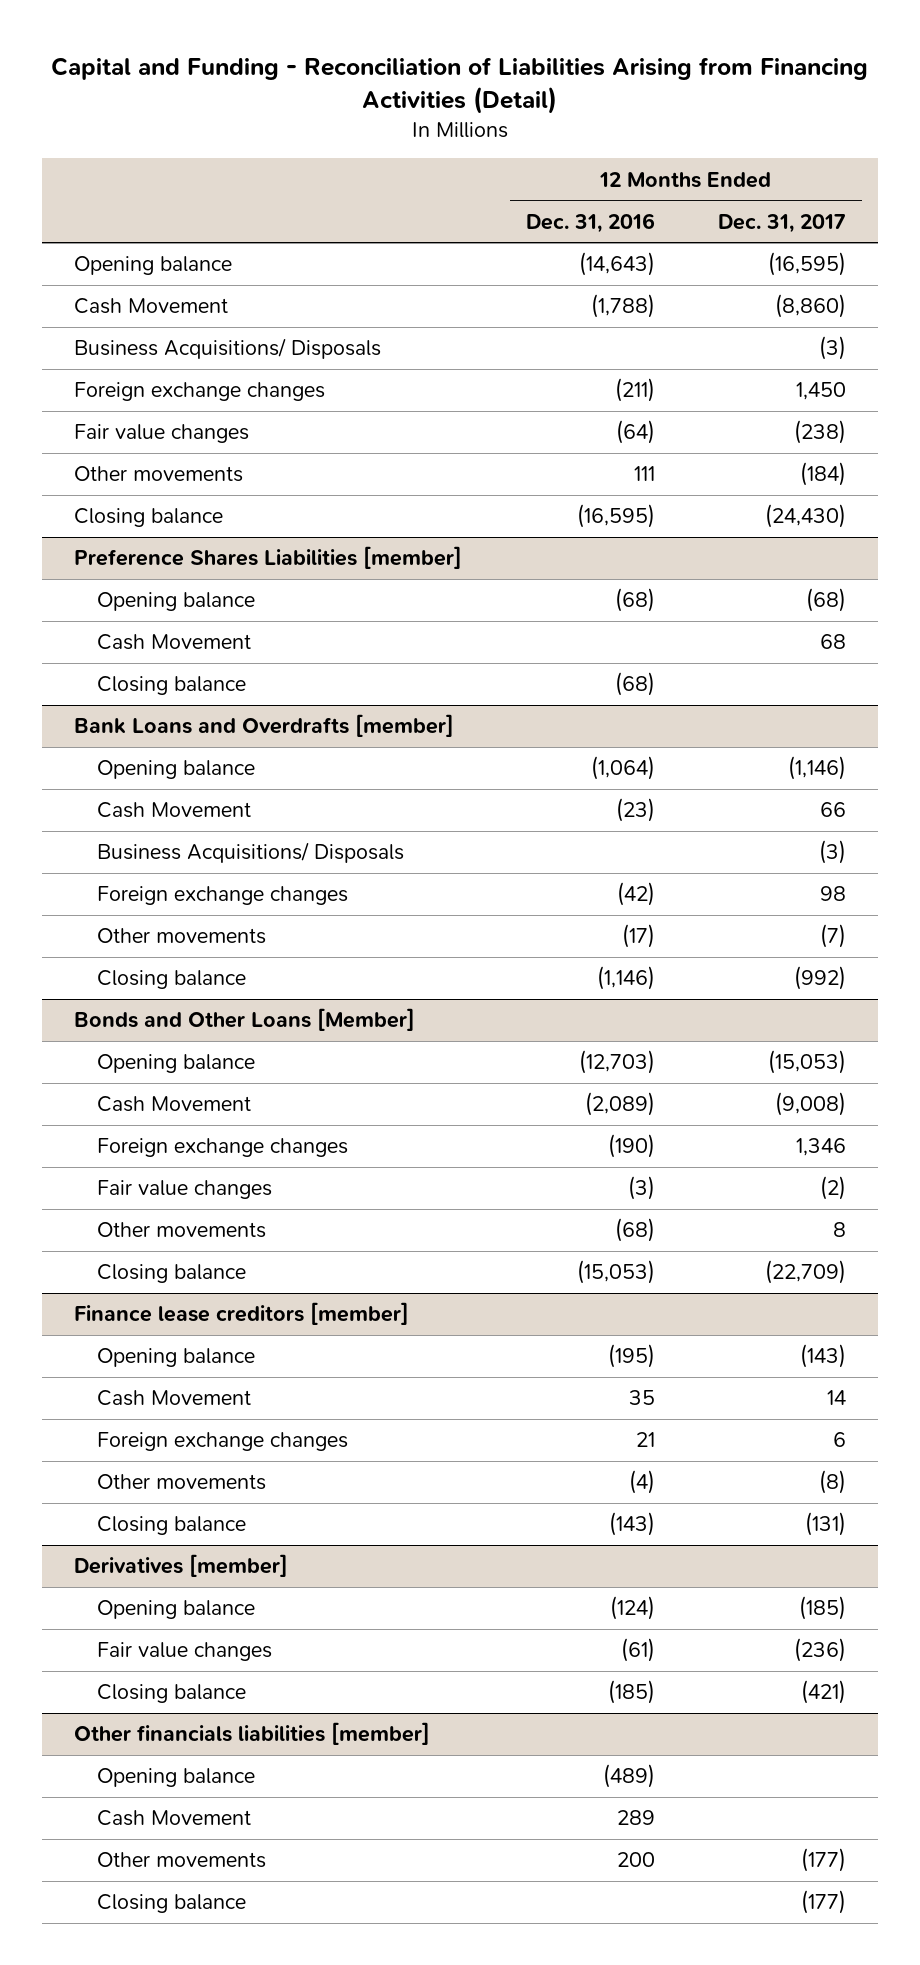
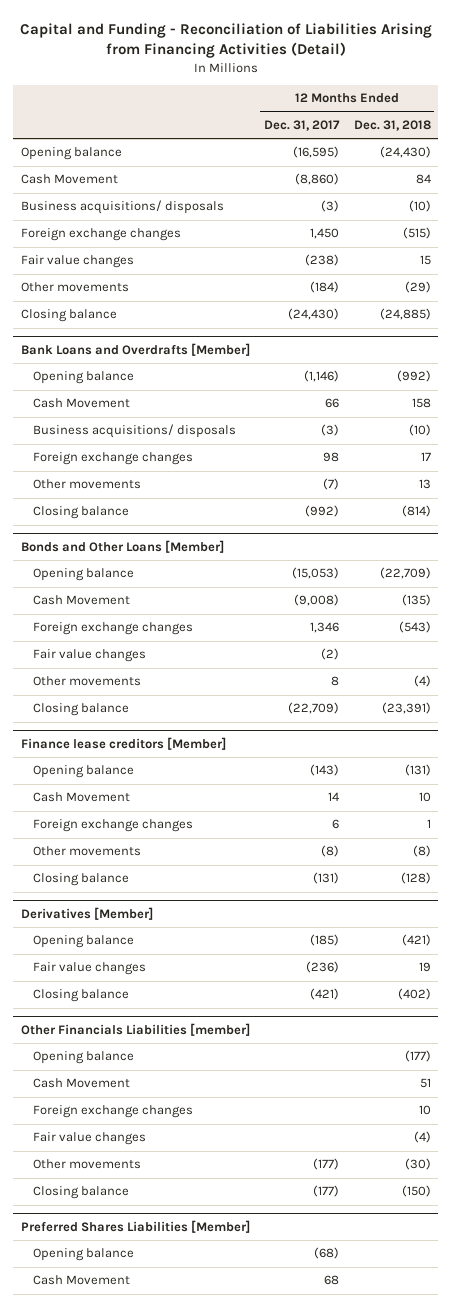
[525,212,655,233] Dec. 31, 2016 -> none
none -> [353,120,431,132] Dec. 31, 2018
[73,338,381,360] Business Acquisitions/ Disposals -> [20,200,224,215] Business acquisitions/ disposals
[73,546,462,570] Preference Shares Liabilities [member] -> none
[96,592,255,612] Opening balance -> none
[96,634,251,651] Cash Movement -> none
[96,676,246,696] Closing balance -> none
[73,714,454,738] Bank Loans and Overdrafts [member] -> [20,342,250,356] Bank Loans and Overdrafts [Member]
[96,842,404,864] Business Acquisitions/ Disposals -> [32,424,236,439] Business acquisitions/ disposals
[73,1302,409,1326] Finance lease creditors [member] -> [20,736,226,750] Finance lease creditors [Member]
[73,1554,288,1578] Derivatives [member] -> [20,906,153,920] Derivatives [Member]
[73,1722,430,1746] Other financials liabilities [member] -> [20,1022,250,1036] Other Financials Liabilities [member]
none -> [32,1105,193,1119] Foreign exchange changes
none -> [32,1132,146,1146] Fair value changes
none -> [20,1219,250,1233] Preferred Shares Liabilities [Member]
none -> [32,1248,134,1262] Opening balance
none -> [32,1275,130,1286] Cash Movement

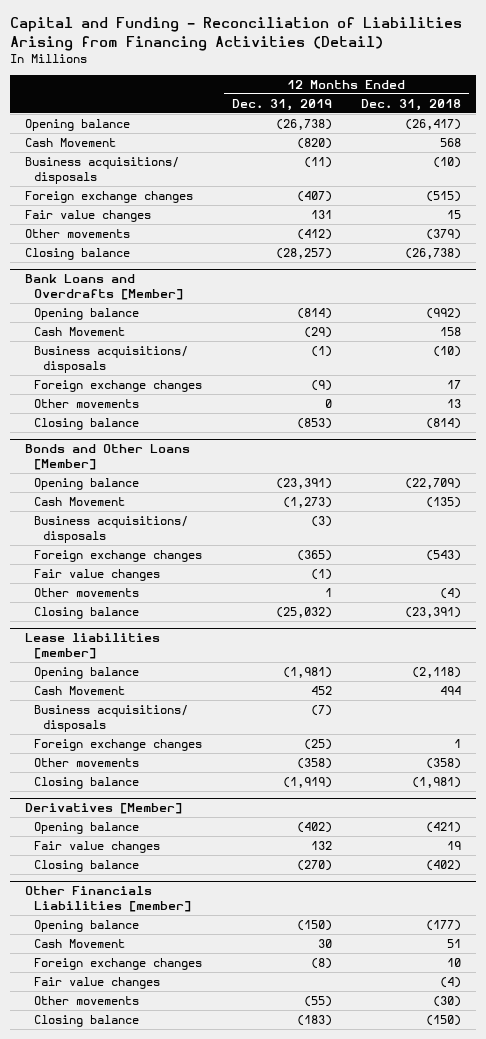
[264,120,341,132] Dec. 31, 2017 -> none
none -> [231,98,332,111] Dec. 31, 2019
[379,146,431,159] (24,430) -> [405,118,462,130] (26,417)
[415,174,431,185] 84 -> [440,137,462,147] 568
[404,281,431,294] (29) -> [426,228,462,240] (379)
[379,308,431,321] (24,885) -> [405,247,462,259] (26,738)
none -> [33,515,188,543] Business acquisitions/ disposals
[20,736,226,750] Finance lease creditors [Member] -> none
none -> [24,633,160,660] Lease liabilities [member]
[404,764,431,777] (131) -> [412,666,462,678] (2,118)
[418,792,431,803] 10 -> [440,685,462,695] 494
none -> [33,704,188,732] Business acquisitions/ disposals
[412,845,431,858] (8) -> [426,757,462,769] (358)
[400,872,431,885] (128) -> [412,776,462,788] (1,981)
[20,1219,250,1233] Preferred Shares Liabilities [Member] -> none
[32,1248,134,1262] Opening balance -> none
[32,1275,130,1286] Cash Movement -> none

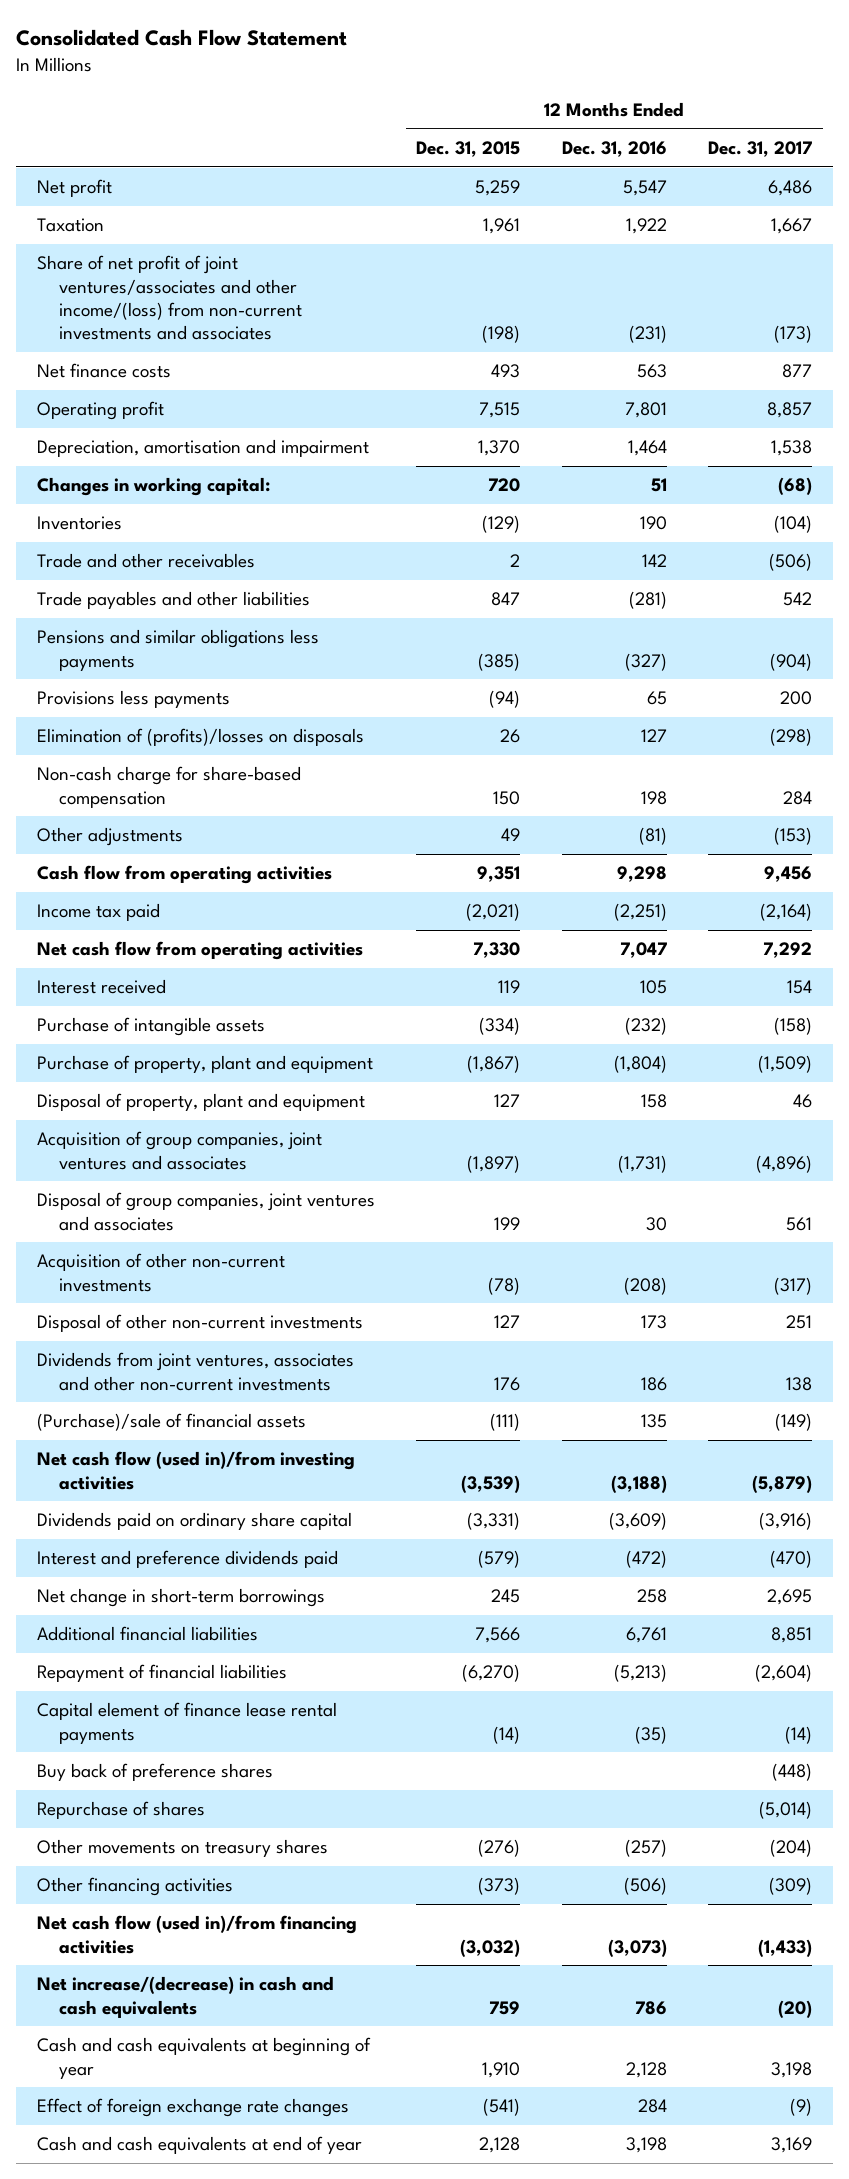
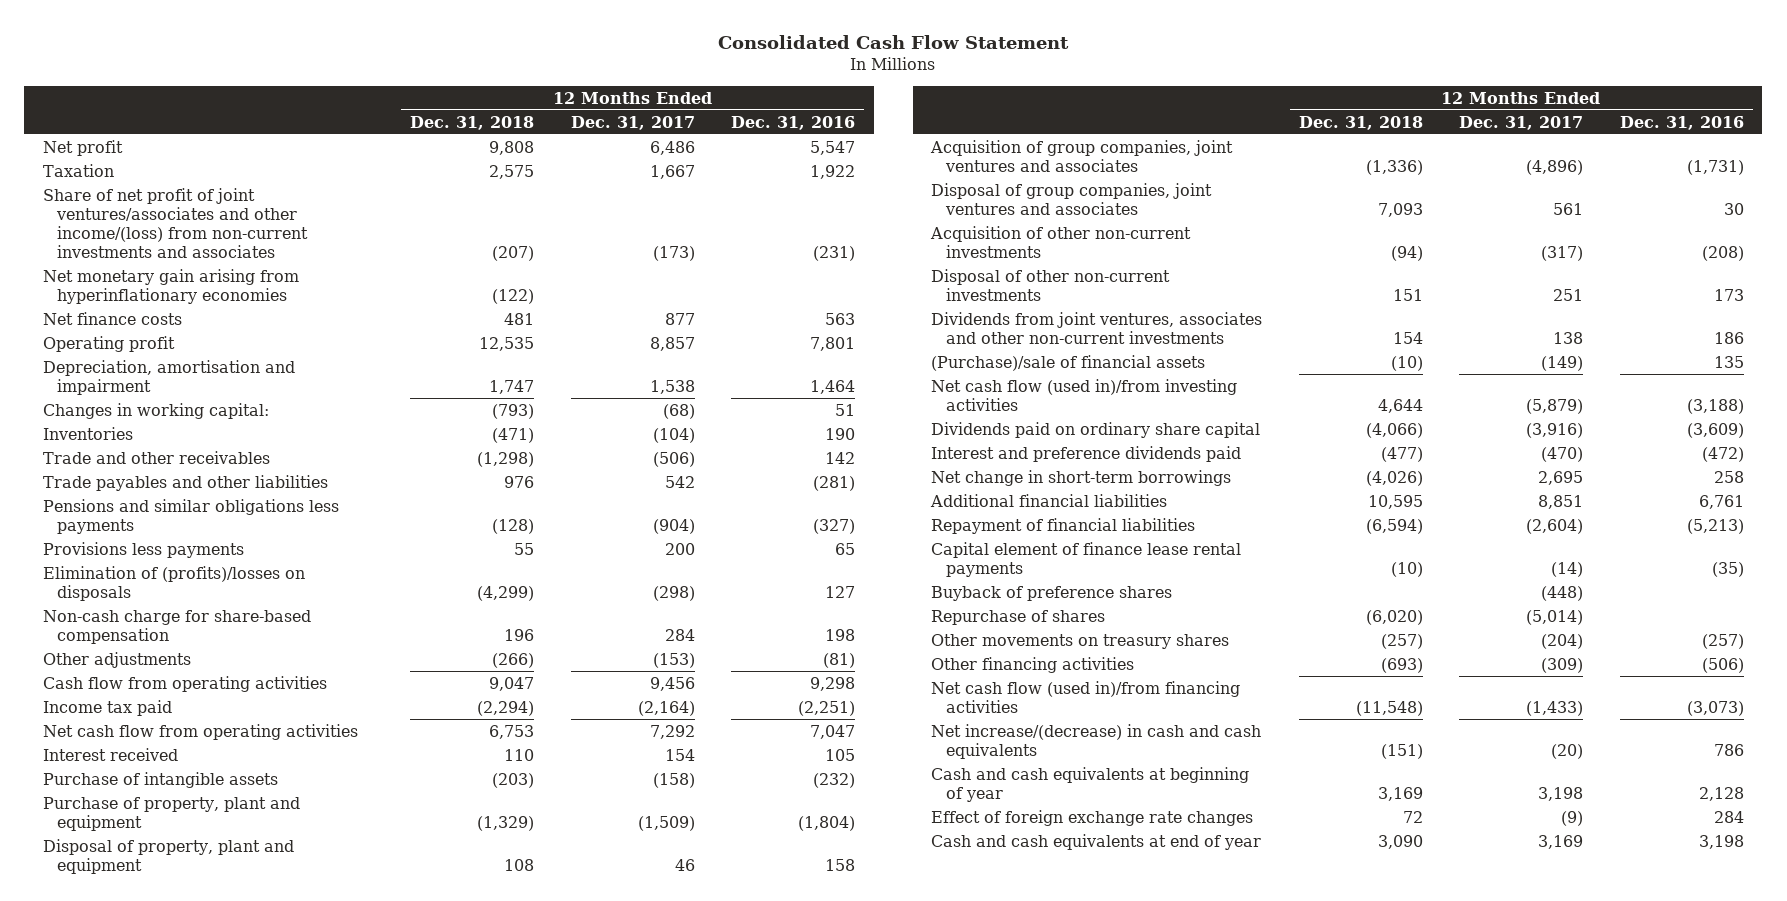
[416,141,521,158] Dec. 31, 2015 -> none
none -> [410,115,535,130] Dec. 31, 2018
none -> [42,268,299,304] Net monetary gain arising from hyperinflationary economies
[36,1763,273,1782] Buy back of preference shares -> [931,585,1173,601] Buyback of preference shares

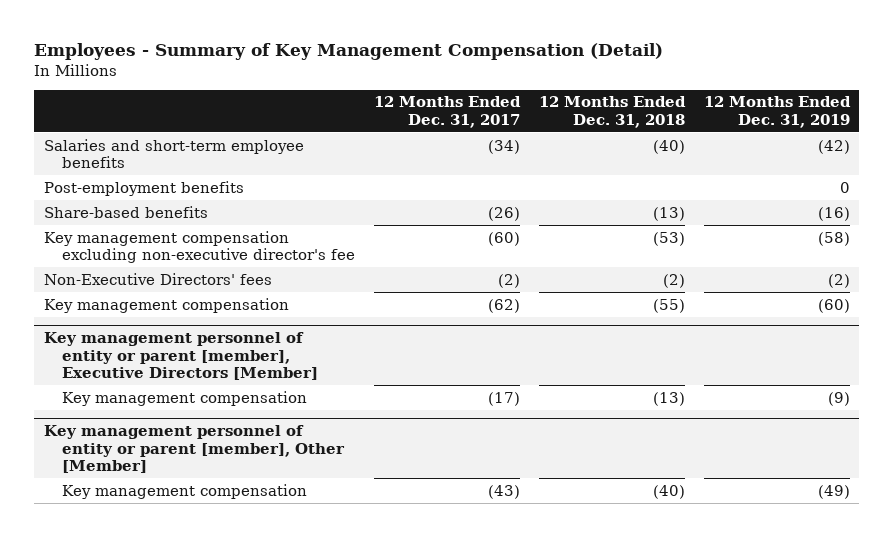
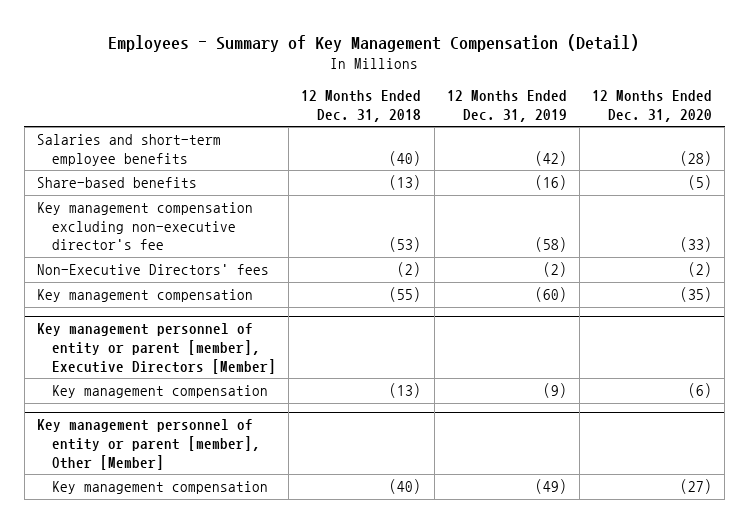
[373,96,521,128] 12 Months Ended Dec. 31, 2017 -> none
none -> [591,90,712,122] 12 Months Ended Dec. 31, 2020
[43,180,244,196] Post-employment benefits -> none

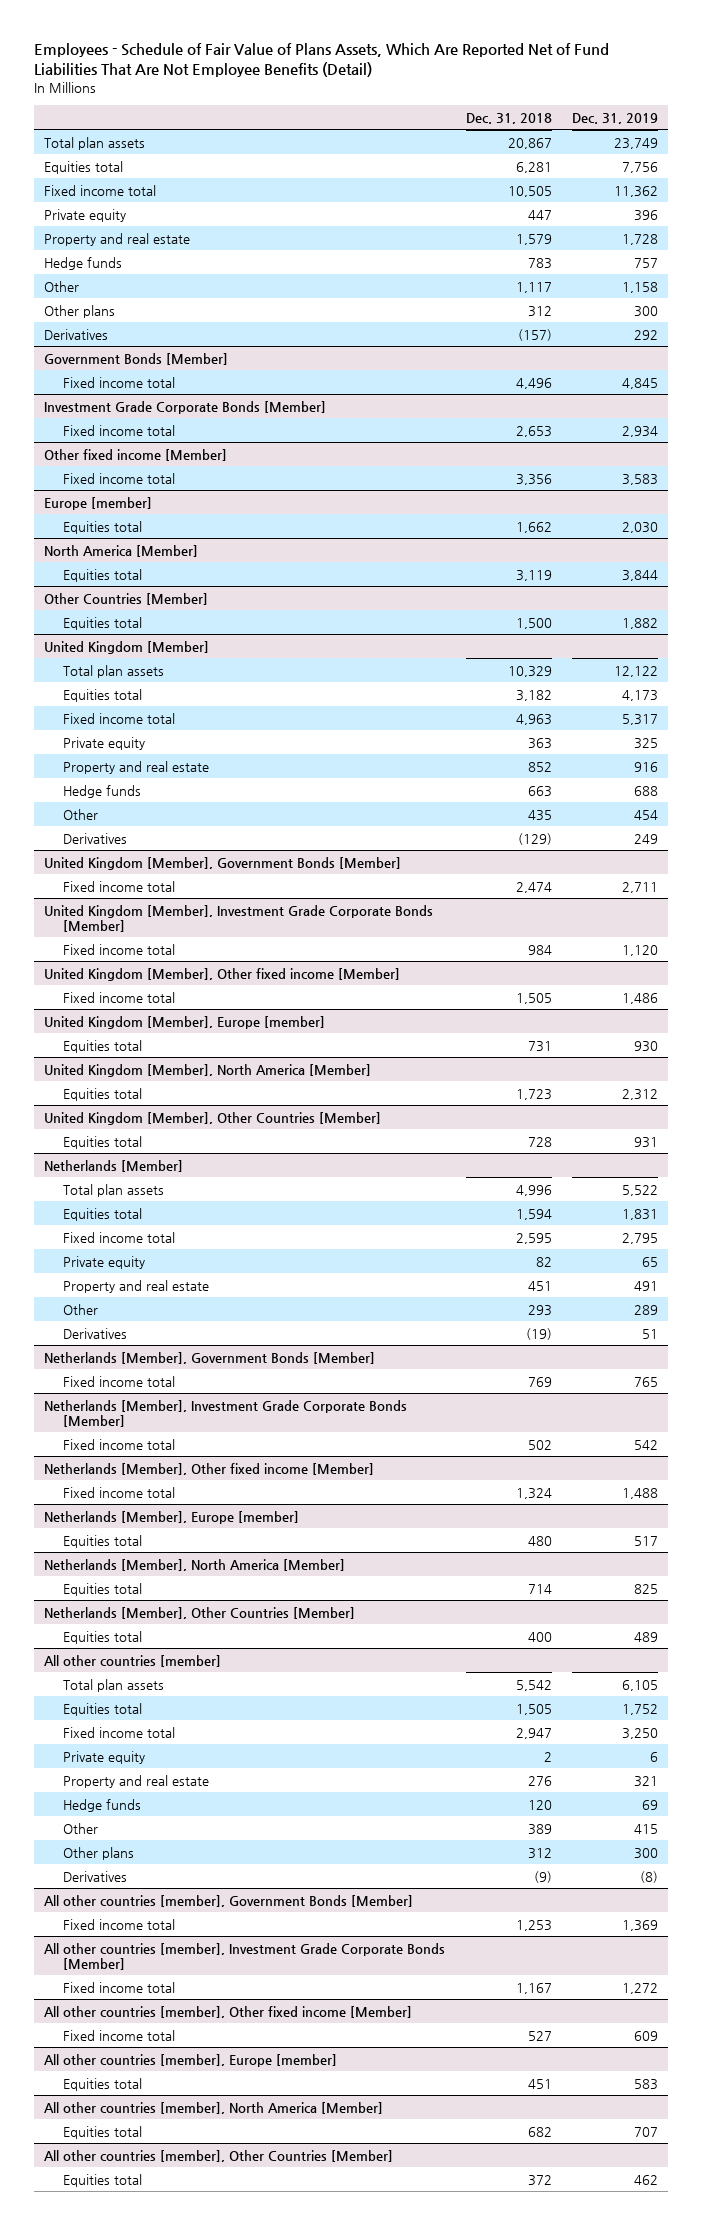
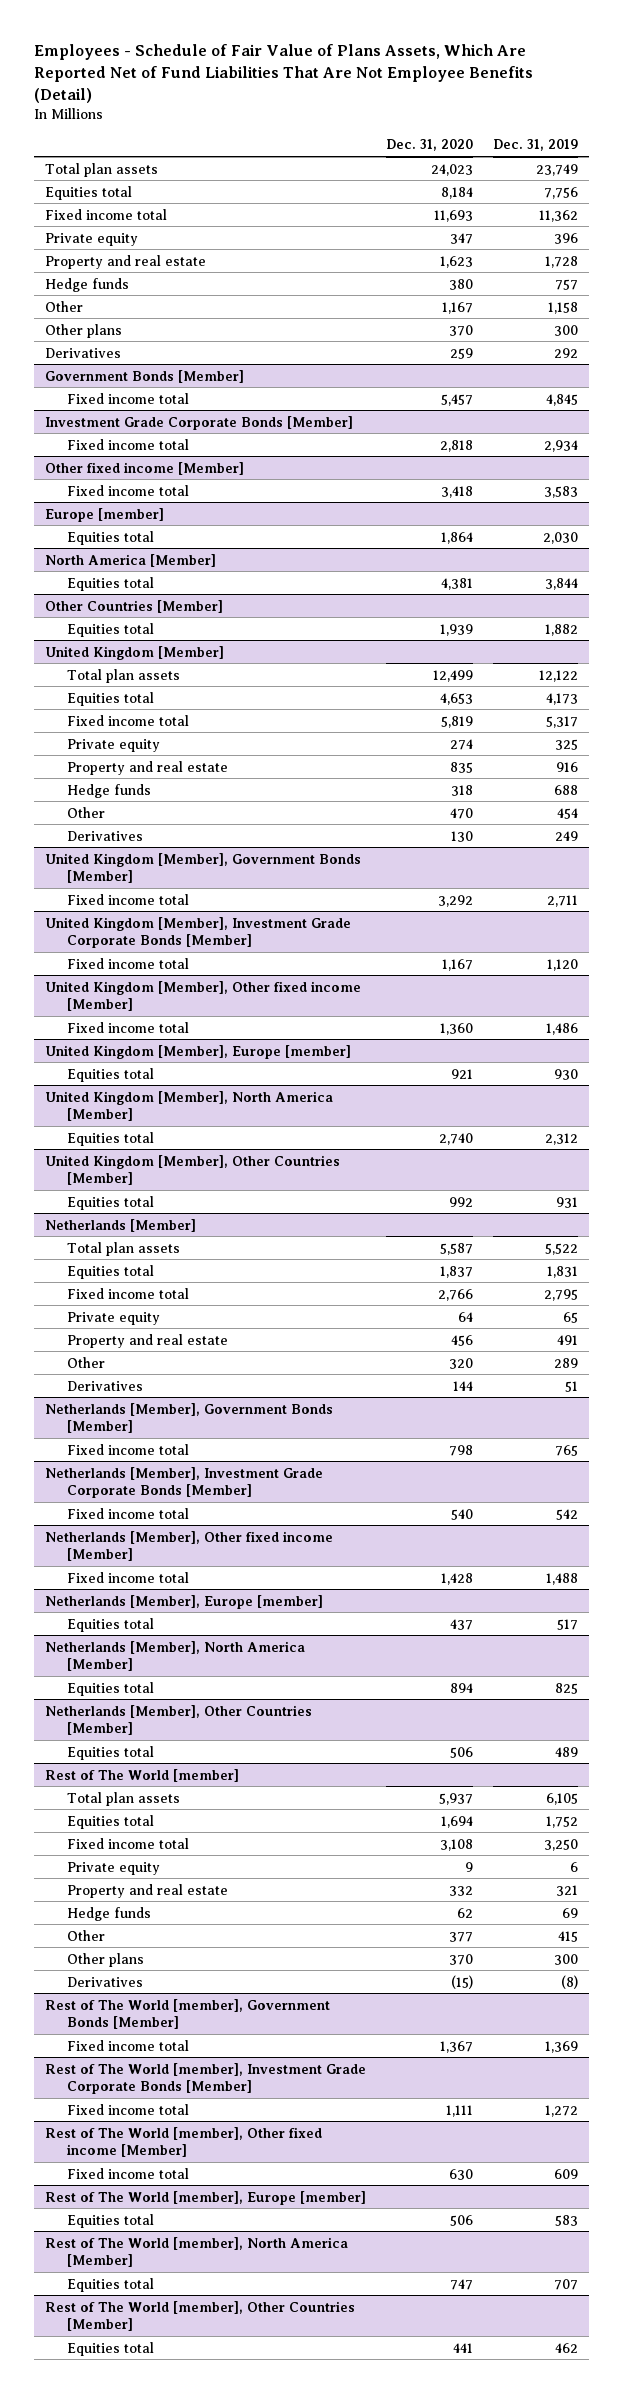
[465,112,552,124] Dec. 31, 2018 -> none
none -> [385,139,473,152] Dec. 31, 2020
[44,1654,222,1667] All other countries [member] -> [44,1768,239,1782] Rest of The World [member]
[44,1894,414,1907] All other countries [member], Government Bonds [Member] -> none
none -> [44,1998,330,2029] Rest of The World [member], Government Bonds [Member]
[44,1942,446,1970] All other countries [member], Investment Grade Corporate Bonds [Member] -> none
none -> [44,2062,366,2094] Rest of The World [member], Investment Grade Corporate Bonds [Member]
[44,2005,413,2018] All other countries [member], Other fixed income [Member] -> none
none -> [44,2126,322,2157] Rest of The World [member], Other fixed income [Member]
[44,2053,338,2067] All other countries [member], Europe [member] -> none
none -> [44,2190,366,2205] Rest of The World [member], Europe [member]
[44,2101,384,2114] All other countries [member], North America [Member] -> none
none -> [44,2236,348,2267] Rest of The World [member], North America [Member]
[44,2149,394,2162] All other countries [member], Other Countries [Member] -> none
none -> [44,2300,355,2331] Rest of The World [member], Other Countries [Member]

